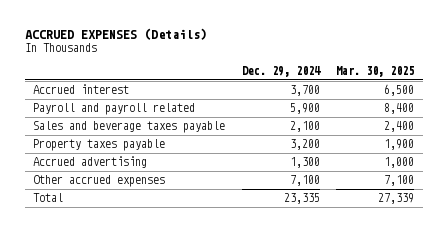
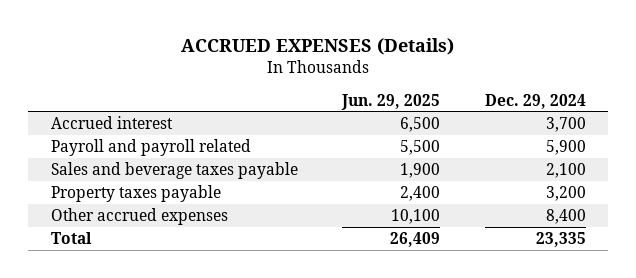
[336,65,415,77] Mar. 30, 2025 -> none
none -> [341,93,441,110] Jun. 29, 2025
[33,156,148,169] Accrued advertising -> none
[289,175,320,187] 7,100 -> [545,208,586,224] 8,400

